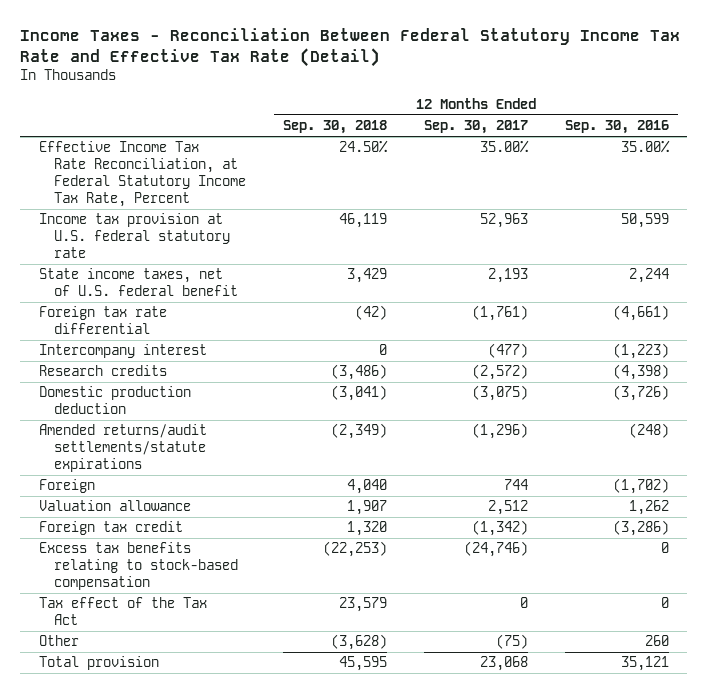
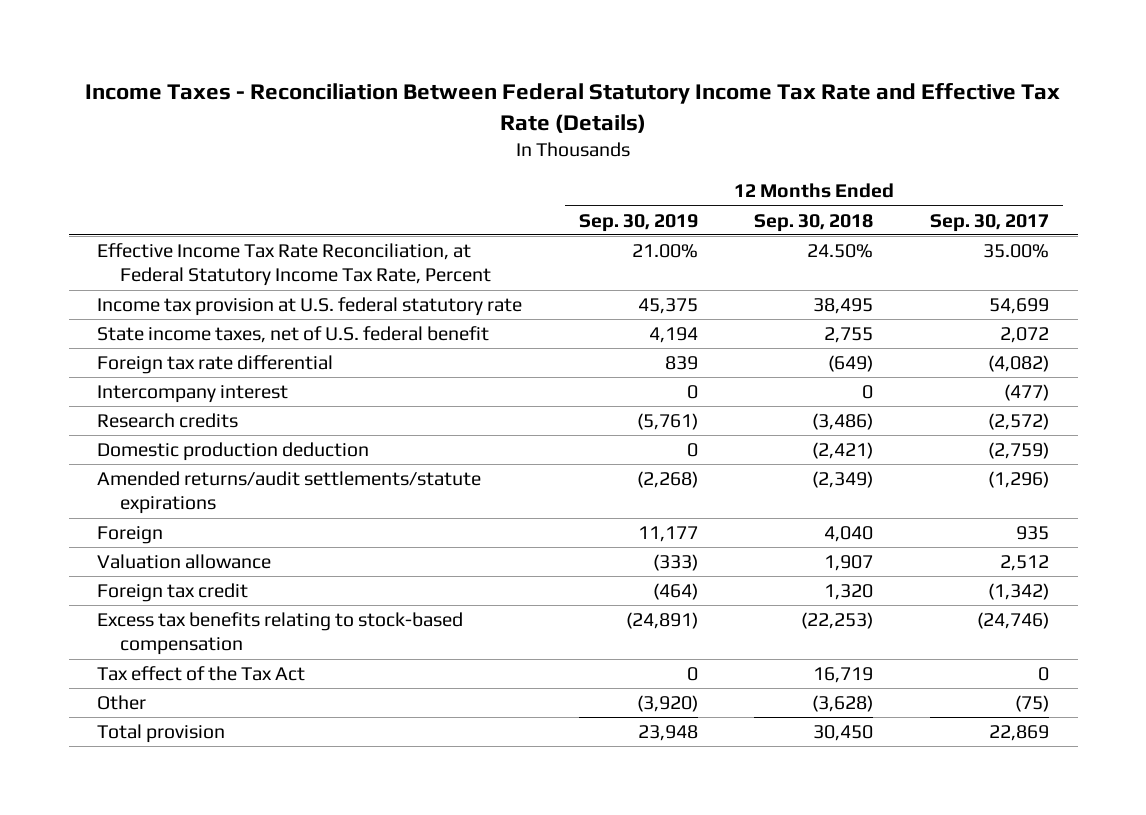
[20,28,681,68] Income Taxes - Reconciliation Between Federal Statutory Income Tax Rate and Effective Tax Rate (Detail) -> [85,83,1061,133] Income Taxes - Reconciliation Between Federal Statutory Income Tax Rate and Effective Tax Rate (Details)
[564,120,669,135] Sep. 30, 2016 -> none
none -> [578,213,698,232] Sep. 30, 2019
[339,213,388,229] 46,119 -> [813,298,874,315] 38,495
[479,213,528,229] 52,963 -> [989,298,1050,315] 54,699
[347,268,388,284] 3,429 -> [824,327,874,344] 2,755
[487,268,528,284] 2,193 -> [1000,327,1050,344] 2,072
[355,305,388,321] (42) -> [828,355,874,373] (649)
[471,305,528,322] (1,761) -> [988,355,1050,373] (4,082)
[331,385,388,402] (3,041) -> [812,442,874,460] (2,421)
[471,385,528,402] (3,075) -> [988,442,1050,460] (2,759)
[503,479,528,491] 744 -> [1016,526,1050,541] 935
[339,597,388,613] 23,579 -> [813,667,874,684] 16,719
[339,656,388,672] 45,595 -> [813,725,874,742] 30,450
[479,656,528,672] 23,068 -> [989,725,1050,742] 22,869

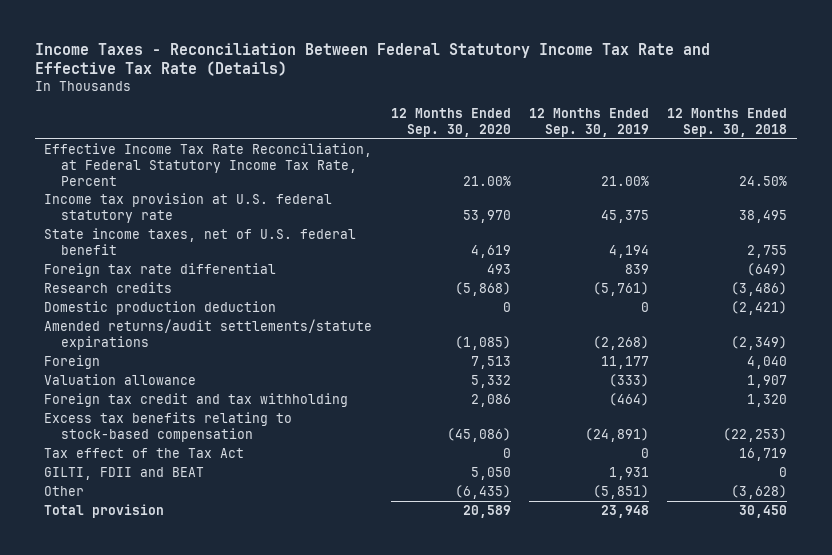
[930,213,1050,232] Sep. 30, 2017 -> none
none -> [390,108,511,137] 12 Months Ended Sep. 30, 2020
[96,385,288,404] Intercompany interest -> none
[96,583,248,603] Foreign tax credit -> [44,393,349,408] Foreign tax credit and tax withholding
none -> [44,467,205,481] GILTI, FDII and BEAT
[636,695,698,713] (3,920) -> [593,485,650,500] (5,851)

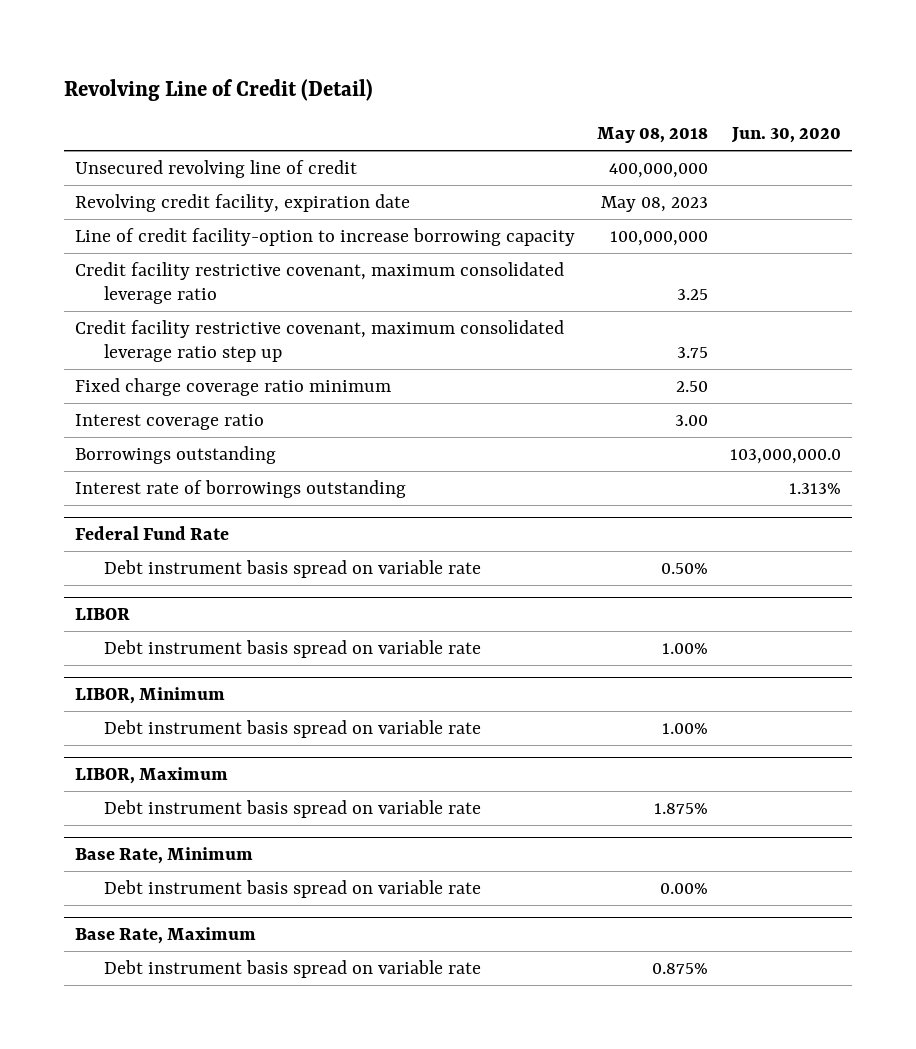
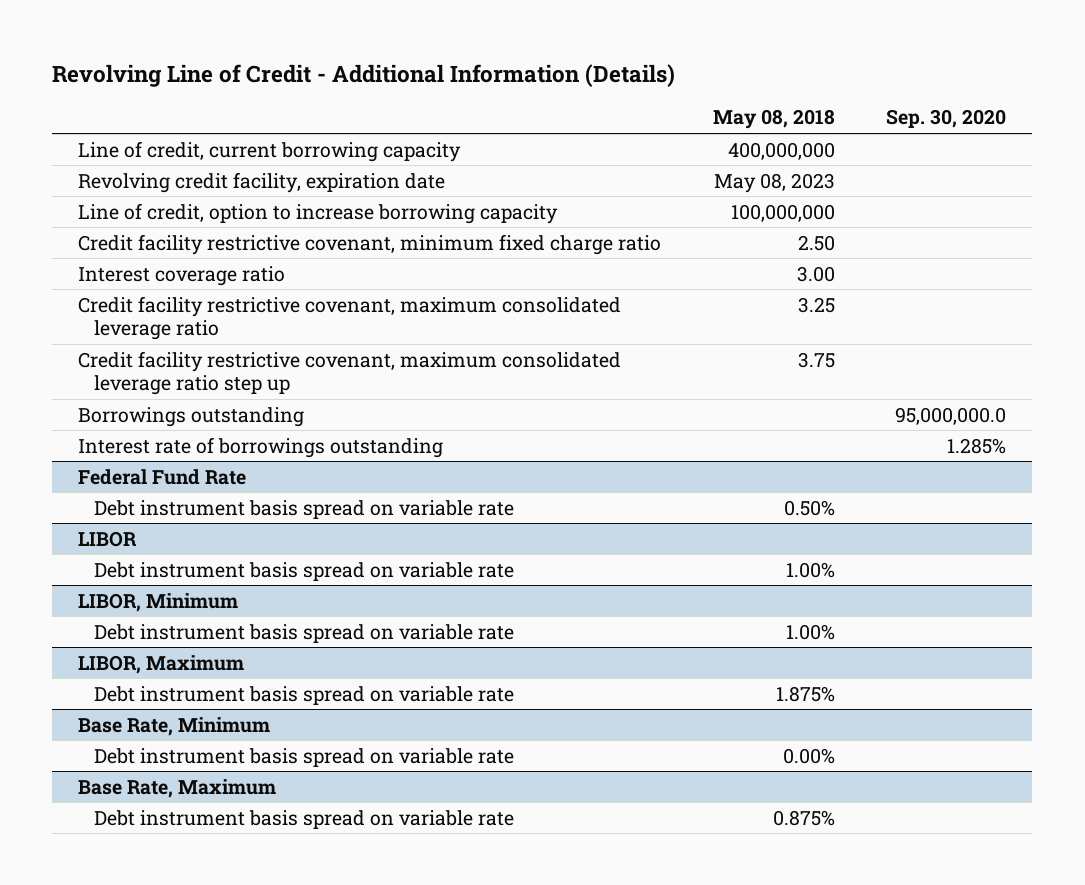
[63,78,373,101] Revolving Line of Credit (Detail) -> [52,64,676,88] Revolving Line of Credit - Additional Information (Details)
[731,127,842,144] Jun. 30, 2020 -> none
none -> [886,109,1007,129] Sep. 30, 2020
[75,159,358,178] Unsecured revolving line of credit -> [78,140,462,162] Line of credit, current borrowing capacity
[75,227,576,246] Line of credit facility-option to increase borrowing capacity -> [78,202,559,224] Line of credit, option to increase borrowing capacity
none -> [78,233,662,255] Credit facility restrictive covenant, minimum fixed charge ratio
[75,413,265,430] Interest coverage ratio -> [78,265,286,286] Interest coverage ratio
[75,377,392,396] Fixed charge coverage ratio minimum -> none

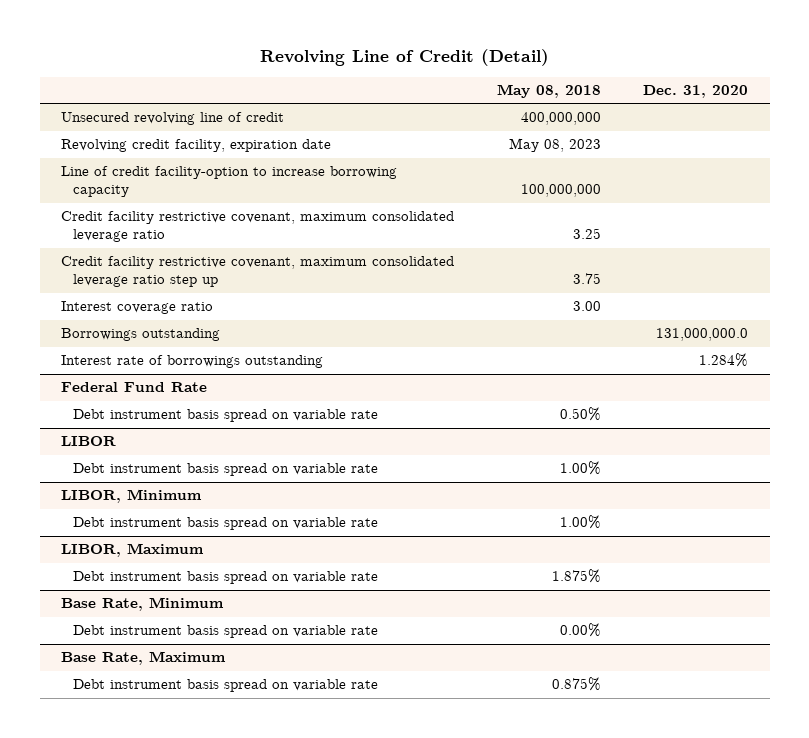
[52,64,676,88] Revolving Line of Credit - Additional Information (Details) -> [259,49,549,67] Revolving Line of Credit (Detail)
[886,109,1007,129] Sep. 30, 2020 -> none
none -> [643,85,749,99] Dec. 31, 2020
[78,140,462,162] Line of credit, current borrowing capacity -> [61,112,285,126] Unsecured revolving line of credit
[78,233,662,255] Credit facility restrictive covenant, minimum fixed charge ratio -> none
[78,202,559,224] Line of credit, option to increase borrowing capacity -> [61,166,398,198] Line of credit facility-option to increase borrowing capacity
[78,265,286,286] Interest coverage ratio -> [61,301,214,315] Interest coverage ratio

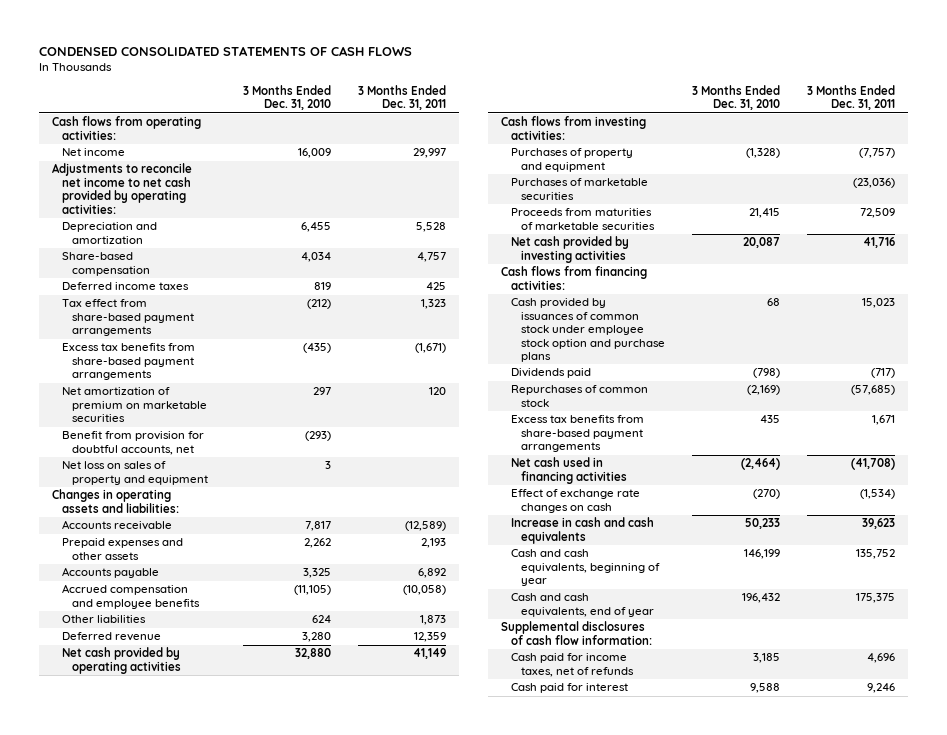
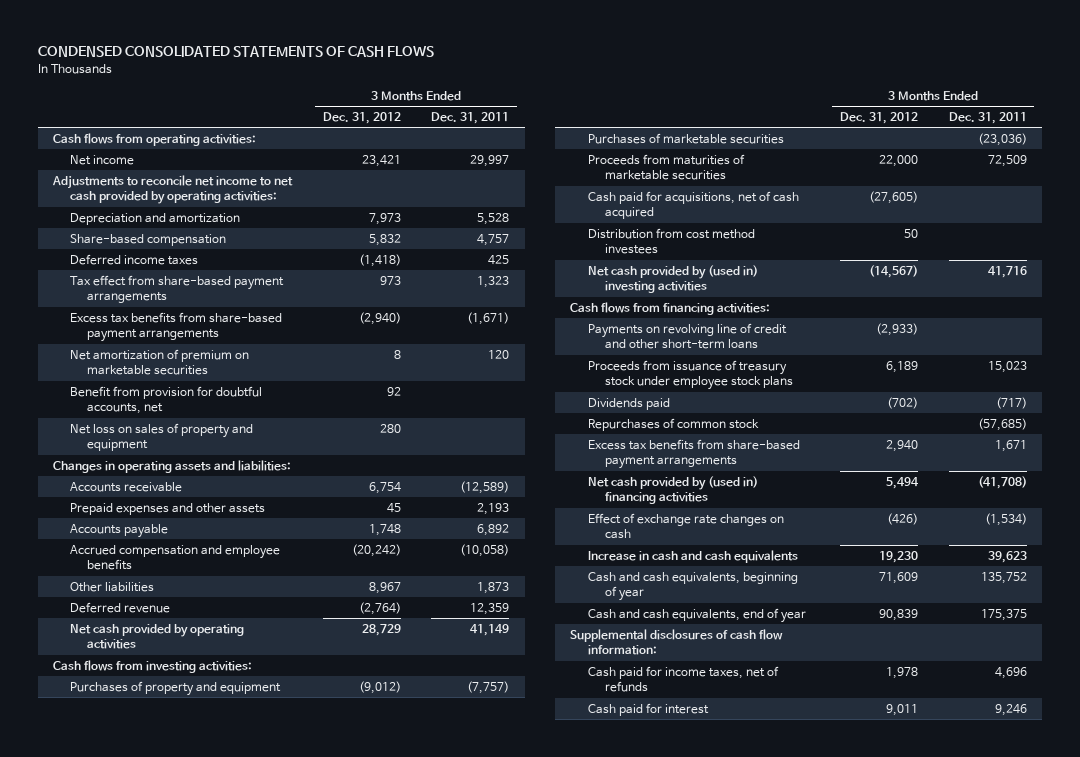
[242,85,331,111] 3 Months Ended Dec. 31, 2010 -> none
none -> [322,111,401,124] Dec. 31, 2012
none -> [587,190,799,220] Cash paid for acquisitions, net of cash acquired
none -> [587,227,755,255] Distribution from cost method investees
[510,236,629,263] Net cash provided by investing activities -> [587,264,758,294] Net cash provided by (used in) investing activities
none -> [587,322,787,350] Payments on revolving line of credit and other short-term loans
[510,298,665,362] Cash provided by issuances of common stock under employee stock option and purchase plans -> [587,359,793,391] Proceeds from issuance of treasury stock under employee stock plans
[510,457,627,484] Net cash used in financing activities -> [587,475,758,505] Net cash provided by (used in) financing activities

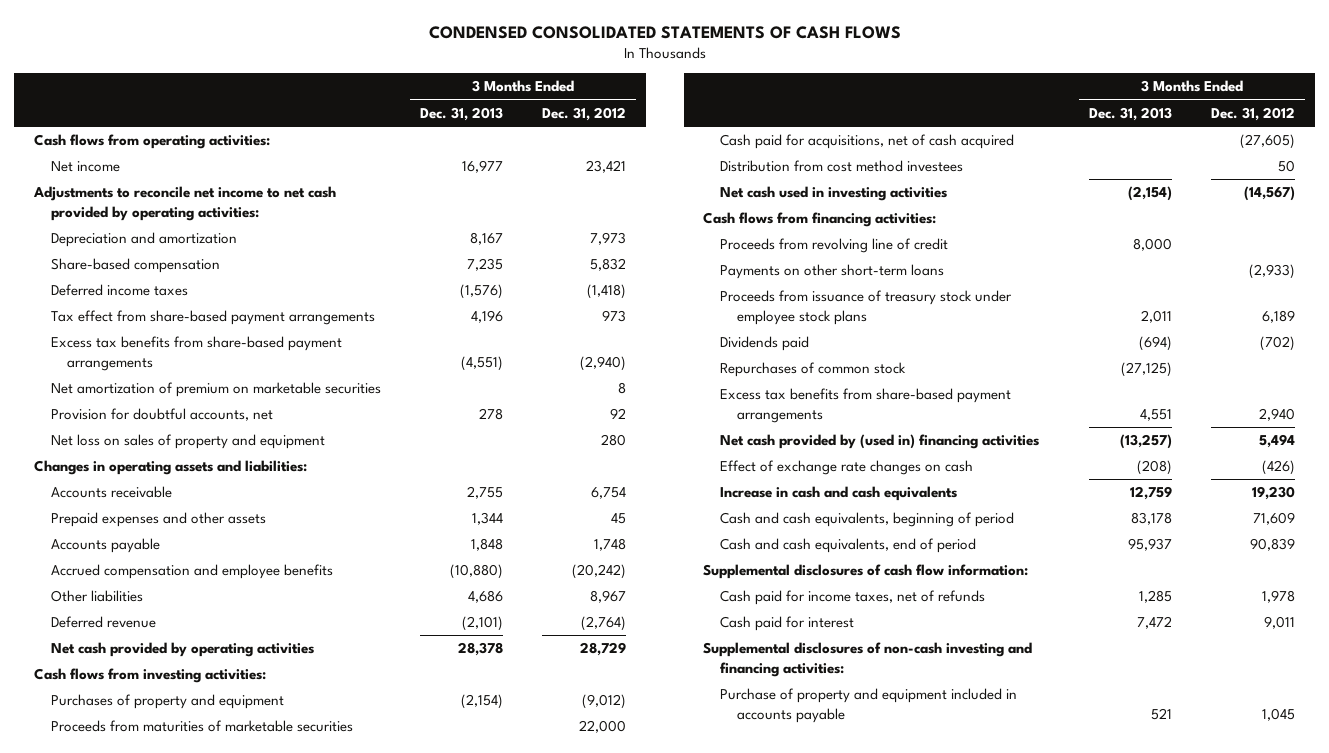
[431,111,510,124] Dec. 31, 2011 -> none
none -> [419,106,503,121] Dec. 31, 2013
[70,385,263,415] Benefit from provision for doubtful accounts, net -> [50,408,273,422] Provision for doubtful accounts, net
[587,132,784,144] Purchases of marketable securities -> none
[587,264,758,294] Net cash provided by (used in) investing activities -> [719,186,947,202] Net cash used in investing activities
none -> [719,238,948,254] Proceeds from revolving line of credit
[587,322,787,350] Payments on revolving line of credit and other short-term loans -> [719,264,944,280] Payments on other short-term loans
[587,571,798,602] Cash and cash equivalents, beginning of year -> [719,512,1014,528] Cash and cash equivalents, beginning of period
[587,607,806,623] Cash and cash equivalents, end of year -> [719,538,976,554] Cash and cash equivalents, end of period
none -> [703,642,1033,677] Supplemental disclosures of non-cash investing and financing activities:
none -> [719,688,1017,723] Purchase of property and equipment included in accounts payable

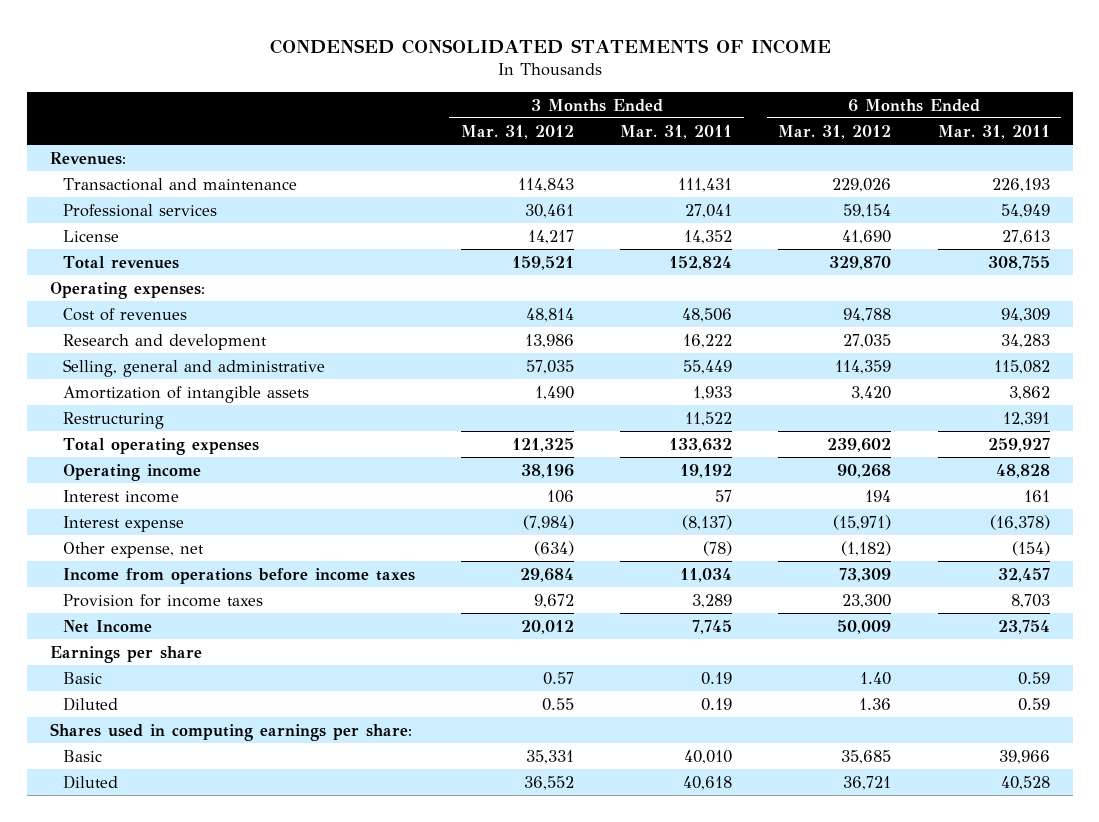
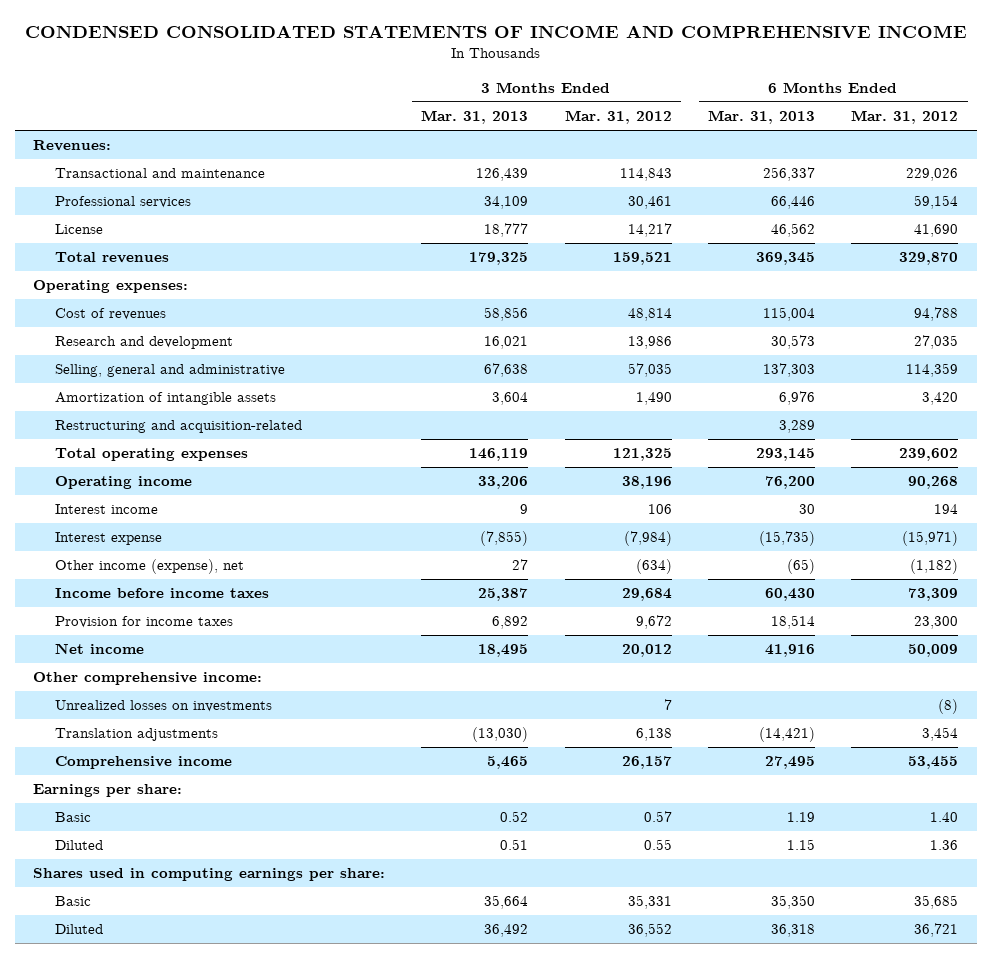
[269,38,831,54] CONDENSED CONSOLIDATED STATEMENTS OF INCOME -> [24,25,967,39] CONDENSED CONSOLIDATED STATEMENTS OF INCOME AND COMPREHENSIVE INCOME
[620,124,733,139] Mar. 31, 2011 -> none
[937,124,1050,139] Mar. 31, 2011 -> none
none -> [421,110,529,125] Mar. 31, 2013
none -> [708,110,816,125] Mar. 31, 2013
[62,411,164,429] Restructuring -> none
none -> [54,420,302,434] Restructuring and acquisition-related
[62,541,204,558] Other expense, net -> [54,559,244,575] Other income (expense), net
[62,567,415,584] Income from operations before income taxes -> [54,588,269,599] Income before income taxes
[62,619,152,633] Net Income -> [54,643,144,655] Net income
none -> [32,672,262,686] Other comprehensive income:
none -> [54,700,272,713] Unrealized losses on investments
none -> [54,728,218,742] Translation adjustments
none -> [54,756,232,770] Comprehensive income
[49,645,202,663] Earnings per share -> [32,784,182,798] Earnings per share:

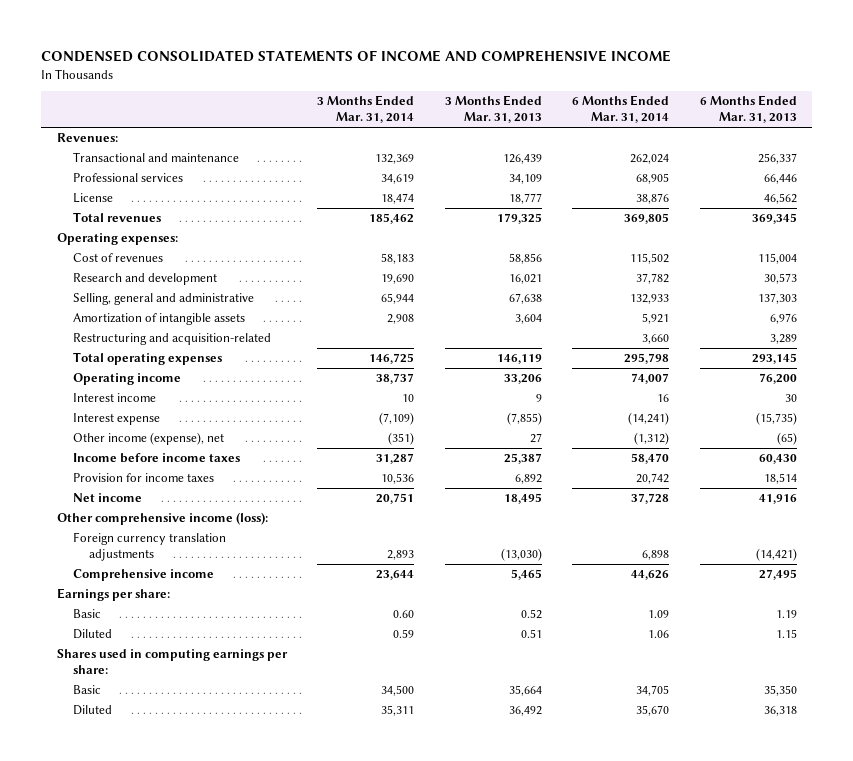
[564,110,672,125] Mar. 31, 2012 -> none
[851,110,959,125] Mar. 31, 2012 -> none
none -> [317,95,415,124] 3 Months Ended Mar. 31, 2014
none -> [572,95,670,124] 6 Months Ended Mar. 31, 2014
[54,700,272,713] Unrealized losses on investments -> none
[32,672,262,686] Other comprehensive income: -> [56,512,268,526] Other comprehensive income (loss):
[54,728,218,742] Translation adjustments -> [72,532,226,561] Foreign currency translation adjustments

